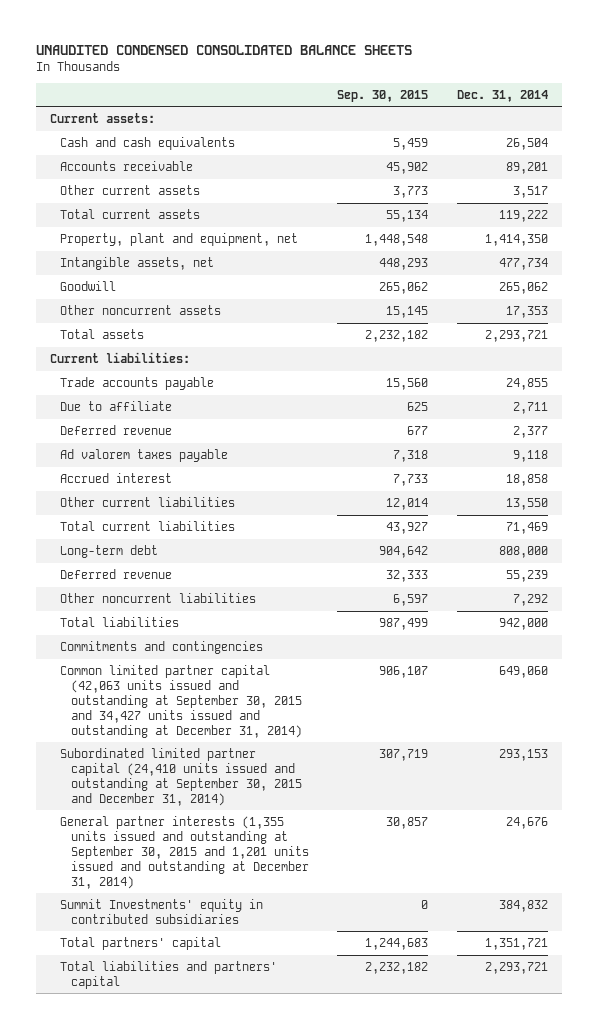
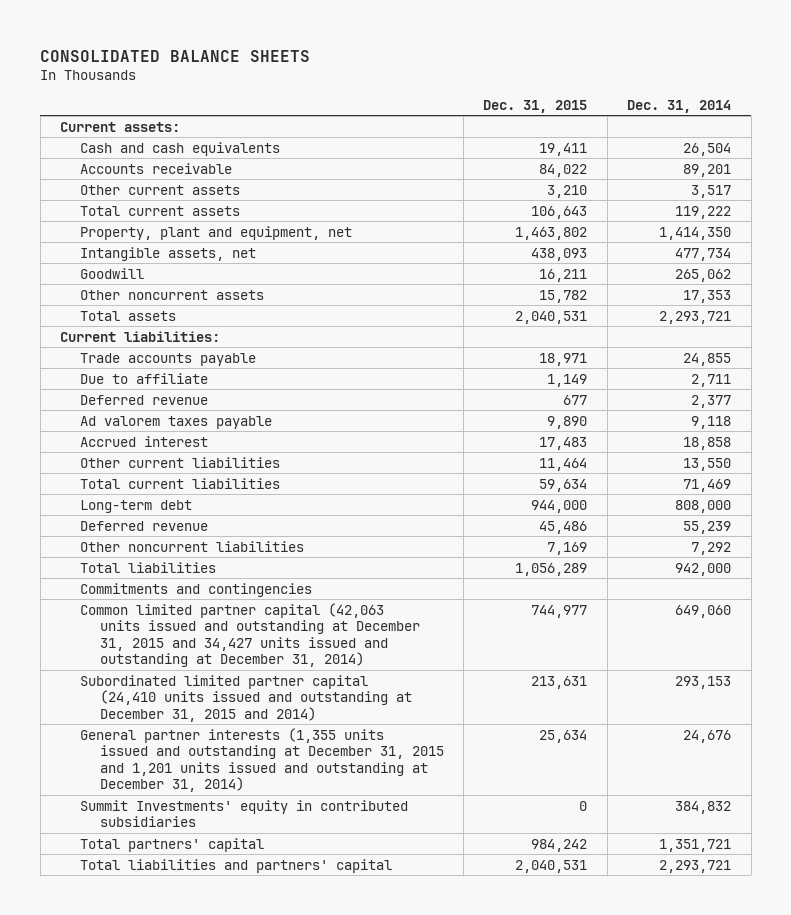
[35,44,412,55] UNAUDITED CONDENSED CONSOLIDATED BALANCE SHEETS -> [40,49,311,62] CONSOLIDATED BALANCE SHEETS
[337,89,429,102] Sep. 30, 2015 -> none
none -> [483,99,588,113] Dec. 31, 2015
[60,664,302,738] Common limited partner capital (42,063 units issued and outstanding at September 30, 2015 and 34,427 units issued and outstanding at December 31, 2014) -> [80,602,420,668] Common limited partner capital (42,063 units issued and outstanding at December 31, 2015 and 34,427 units issued and outstanding at December 31, 2014)
[60,747,302,806] Subordinated limited partner capital (24,410 units issued and outstanding at September 30, 2015 and December 31, 2014) -> [80,674,412,722] Subordinated limited partner capital (24,410 units issued and outstanding at December 31, 2015 and 2014)
[60,815,309,889] General partner interests (1,355 units issued and outstanding at September 30, 2015 and 1,201 units issued and outstanding at December 31, 2014) -> [80,727,444,793] General partner interests (1,355 units issued and outstanding at December 31, 2015 and 1,201 units issued and outstanding at December 31, 2014)

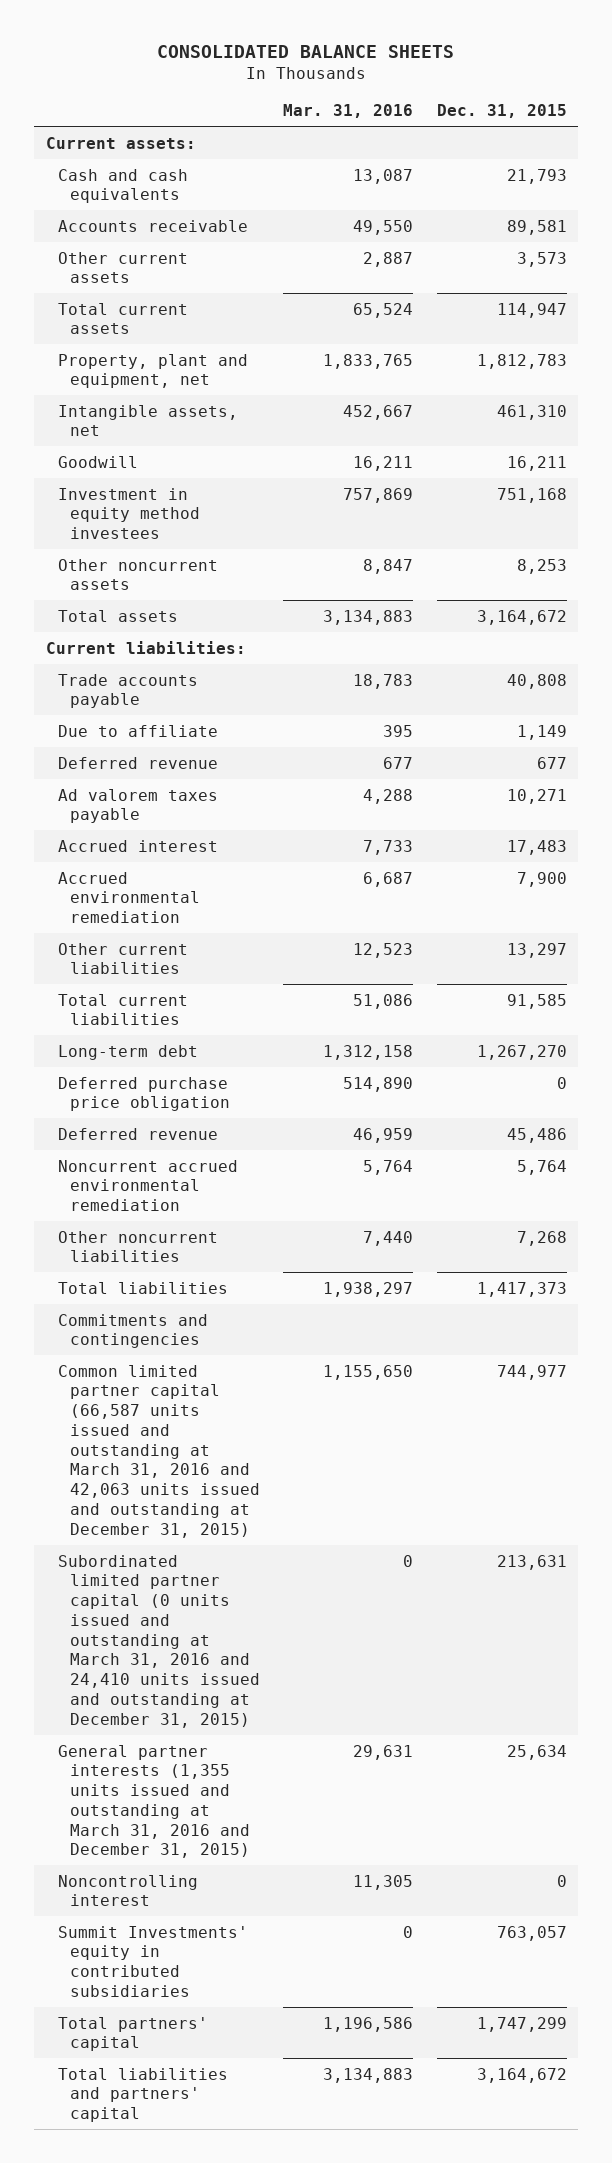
[627,99,732,113] Dec. 31, 2014 -> none
none -> [283,104,414,119] Mar. 31, 2016
[539,142,588,156] 19,411 -> [506,168,567,184] 21,793
[539,163,588,177] 84,022 -> [506,219,567,235] 89,581
[547,184,588,198] 3,210 -> [516,251,567,267] 3,573
[531,205,588,219] 106,643 -> [496,302,567,318] 114,947
[515,226,588,240] 1,463,802 -> [476,353,567,369] 1,812,783
[531,247,588,261] 438,093 -> [496,404,567,420] 461,310
none -> [57,487,200,540] Investment in equity method investees
[539,289,588,303] 15,782 -> [516,558,567,574] 8,253
[515,310,588,324] 2,040,531 -> [476,609,567,625] 3,164,672
[539,352,588,366] 18,971 -> [506,673,567,689] 40,808
[547,415,588,429] 9,890 -> [506,788,567,804] 10,271
none -> [57,871,200,924] Accrued environmental remediation
[539,457,588,471] 11,464 -> [506,942,567,958] 13,297
[539,478,588,492] 59,634 -> [506,993,567,1009] 91,585
[531,499,588,513] 944,000 -> [476,1044,567,1060] 1,267,270
none -> [57,1076,230,1112] Deferred purchase price obligation
none -> [57,1159,238,1212] Noncurrent accrued environmental remediation
[547,541,588,555] 7,169 -> [516,1230,567,1246] 7,268
[515,562,588,576] 1,056,289 -> [476,1281,567,1297] 1,417,373
[80,602,420,668] Common limited partner capital (42,063 units issued and outstanding at December 31, 2015 and 34,427 units issued and outstanding at December 31, 2014) -> [57,1364,260,1538] Common limited partner capital (66,587 units issued and outstanding at March 31, 2016 and 42,063 units issued and outstanding at December 31, 2015)
[80,674,412,722] Subordinated limited partner capital (24,410 units issued and outstanding at December 31, 2015 and 2014) -> [57,1554,260,1728] Subordinated limited partner capital (0 units issued and outstanding at March 31, 2016 and 24,410 units issued and outstanding at December 31, 2015)
[80,727,444,793] General partner interests (1,355 units issued and outstanding at December 31, 2015 and 1,201 units issued and outstanding at December 31, 2014) -> [57,1744,250,1859] General partner interests (1,355 units issued and outstanding at March 31, 2016 and December 31, 2015)
none -> [57,1874,198,1907] Noncontrolling interest
[579,800,588,811] 0 -> [496,1925,567,1941] 763,057
[531,838,588,852] 984,242 -> [476,2016,567,2032] 1,747,299
[515,859,588,873] 2,040,531 -> [476,2067,567,2083] 3,164,672

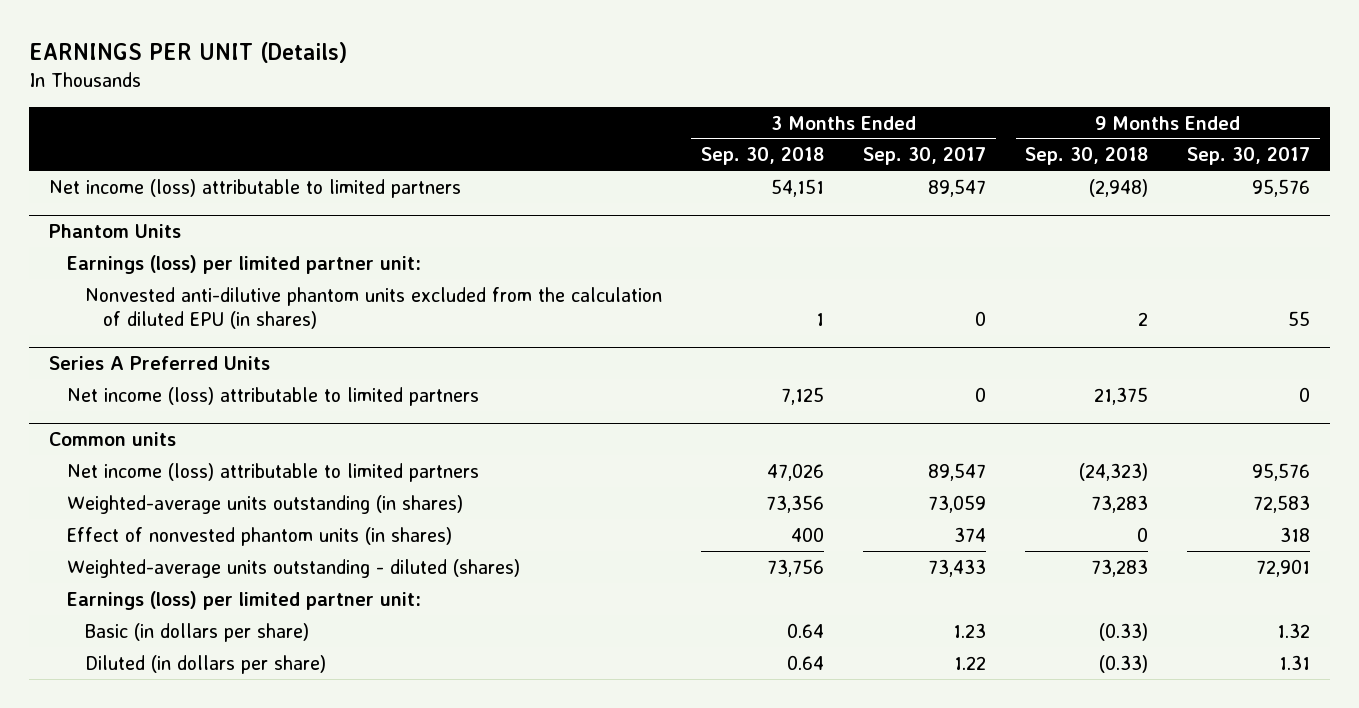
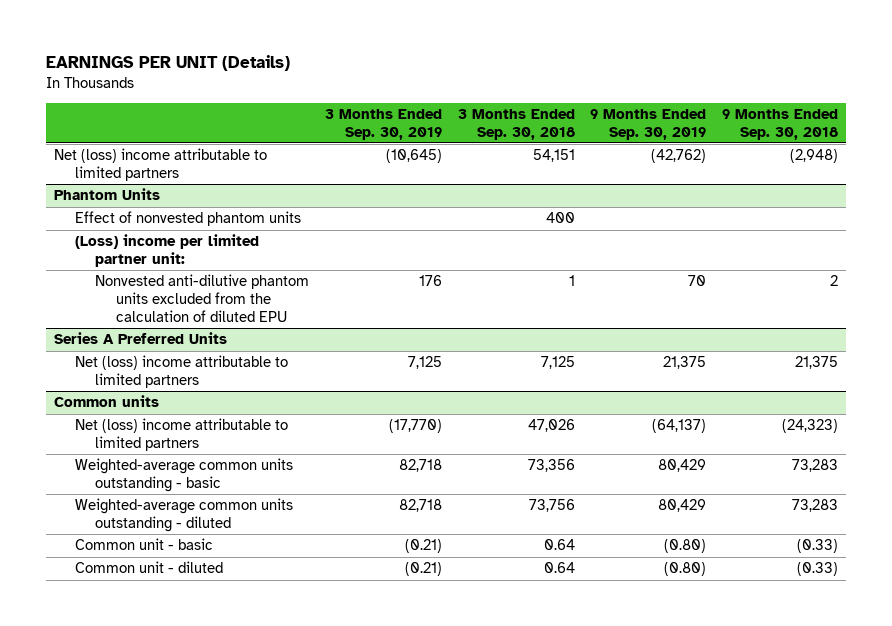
[863,147,987,166] Sep. 30, 2017 -> none
[1187,147,1311,166] Sep. 30, 2017 -> none
none -> [325,108,443,140] 3 Months Ended Sep. 30, 2019
none -> [590,108,707,140] 9 Months Ended Sep. 30, 2019
[48,178,461,198] Net income (loss) attributable to limited partners -> [53,148,267,181] Net (loss) income attributable to limited partners
none -> [74,211,301,227] Effect of nonvested phantom units
[66,254,421,274] Earnings (loss) per limited partner unit: -> [74,234,259,267] (Loss) income per limited partner unit:
[84,286,662,330] Nonvested anti-dilutive phantom units excluded from the calculation of diluted EPU (in shares) -> [95,274,310,322] Nonvested anti-dilutive phantom units excluded from the calculation of diluted EPU
[66,386,479,406] Net income (loss) attributable to limited partners -> [74,355,288,388] Net (loss) income attributable to limited partners
[66,526,452,546] Effect of nonvested phantom units (in shares) -> none
[66,590,421,610] Earnings (loss) per limited partner unit: -> none
[66,462,479,482] Net income (loss) attributable to limited partners -> [74,418,288,451] Net (loss) income attributable to limited partners
[66,494,463,514] Weighted-average units outstanding (in shares) -> [74,458,293,492] Weighted-average common units outstanding - basic
[66,558,520,578] Weighted-average units outstanding - diluted (shares) -> [74,498,293,532] Weighted-average common units outstanding - diluted
[84,622,309,642] Basic (in dollars per share) -> [74,538,213,551] Common unit - basic
[84,654,326,674] Diluted (in dollars per share) -> [74,561,223,574] Common unit - diluted

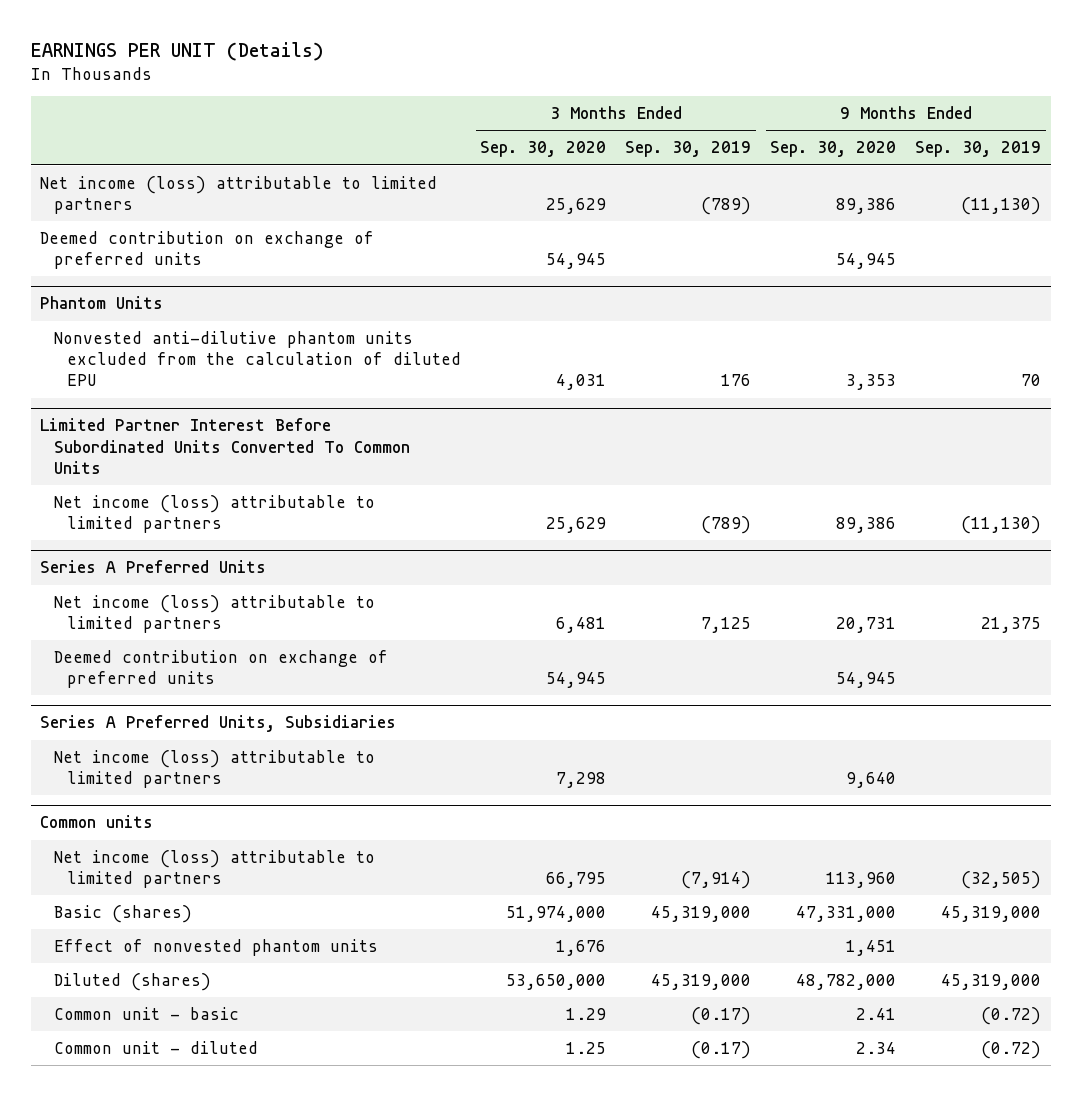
[457,108,575,140] 3 Months Ended Sep. 30, 2018 -> none
[722,108,839,140] 9 Months Ended Sep. 30, 2018 -> none
none -> [480,141,607,158] Sep. 30, 2020
none -> [770,141,897,158] Sep. 30, 2020
[53,148,267,181] Net (loss) income attributable to limited partners -> [40,175,438,215] Net income (loss) attributable to limited partners
[386,149,443,164] (10,645) -> [701,197,752,216] (789)
[651,149,707,164] (42,762) -> [961,197,1042,216] (11,130)
none -> [40,230,375,270] Deemed contribution on exchange of preferred units
[74,211,301,227] Effect of nonvested phantom units -> none
[74,234,259,267] (Loss) income per limited partner unit: -> none
none -> [40,418,410,475] Limited Partner Interest Before Subordinated Units Converted To Common Units
none -> [53,494,375,534] Net income (loss) attributable to limited partners
[74,355,288,388] Net (loss) income attributable to limited partners -> [53,594,375,634] Net income (loss) attributable to limited partners
none -> [53,649,388,689] Deemed contribution on exchange of preferred units
none -> [40,715,397,733] Series A Preferred Units, Subsidiaries
none -> [53,749,375,789] Net income (loss) attributable to limited partners
[74,458,293,492] Weighted-average common units outstanding - basic -> none
[74,498,293,532] Weighted-average common units outstanding - diluted -> none
[74,418,288,451] Net (loss) income attributable to limited partners -> [53,849,375,889] Net income (loss) attributable to limited partners
[389,419,443,434] (17,770) -> [681,871,752,890] (7,914)
[652,419,707,434] (64,137) -> [961,871,1042,890] (32,505)
none -> [53,904,192,923] Basic (shares)
none -> [53,938,378,956] Effect of nonvested phantom units
none -> [53,972,211,991] Diluted (shares)
[405,539,443,554] (0.21) -> [691,1006,752,1025] (0.17)
[664,539,707,554] (0.80) -> [981,1006,1042,1025] (0.72)
[405,562,443,577] (0.21) -> [691,1040,752,1059] (0.17)
[664,562,707,577] (0.80) -> [981,1040,1042,1059] (0.72)

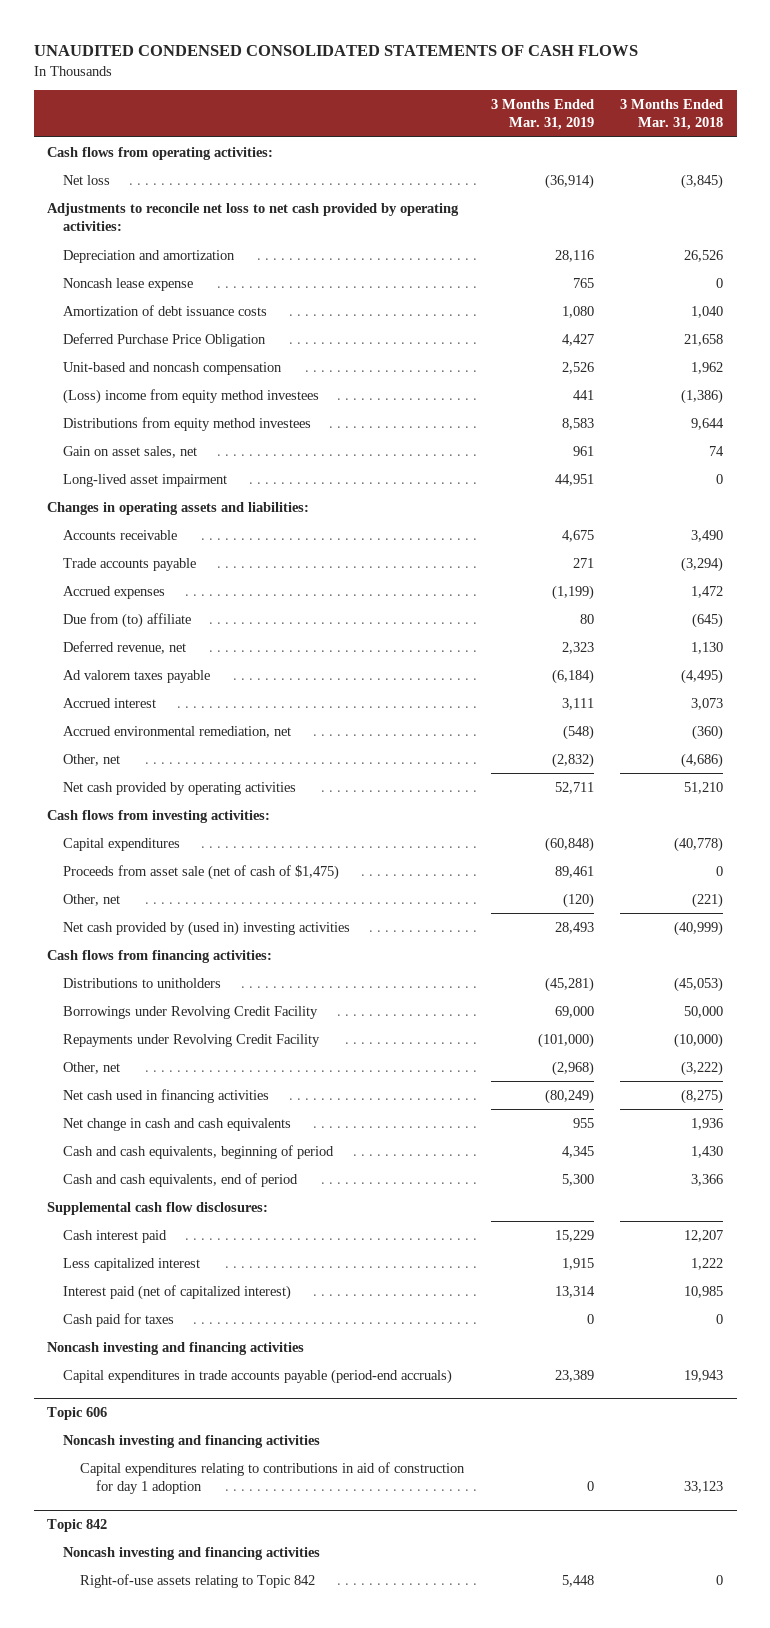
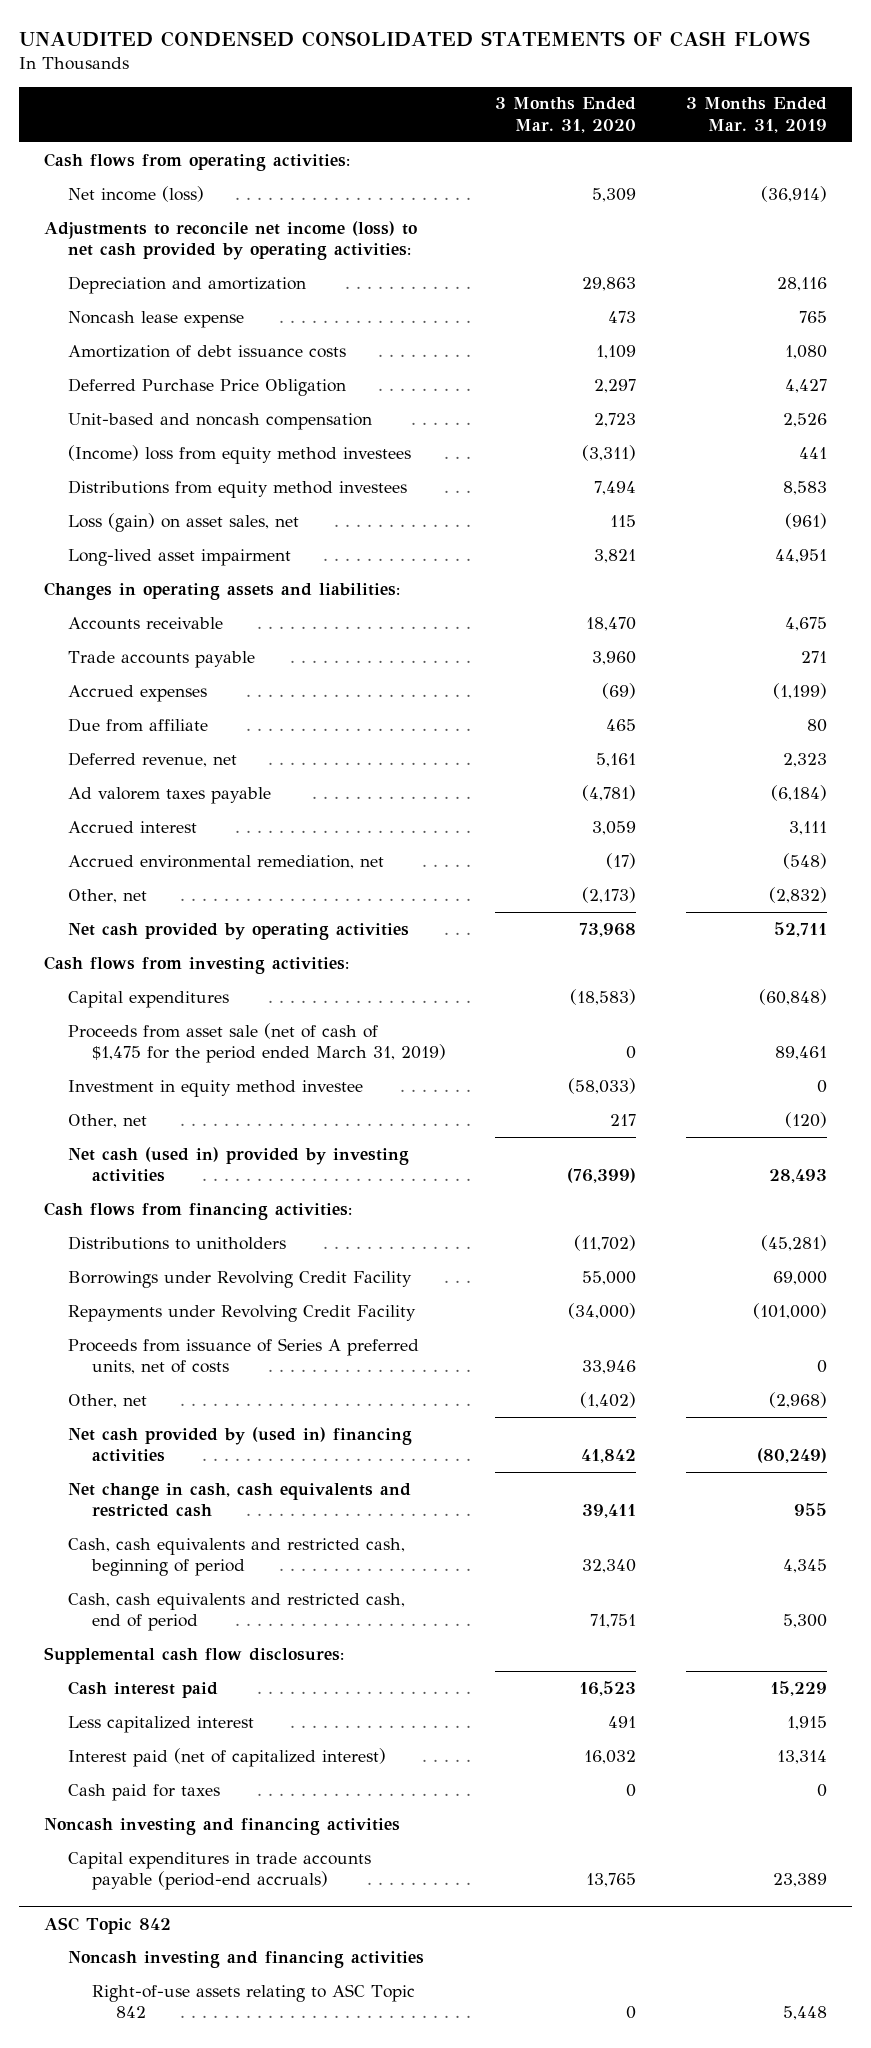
[620,98,724,131] 3 Months Ended Mar. 31, 2018 -> none
none -> [495,97,637,134] 3 Months Ended Mar. 31, 2020
[63,174,111,185] Net loss -> [67,185,204,202] Net income (loss)
[46,202,459,232] Adjustments to reconcile net loss to net cash provided by operating activities: -> [43,220,417,261] Adjustments to reconcile net income (loss) to net cash provided by operating activities:
[63,388,320,404] (Loss) income from equity method investees -> [67,444,411,464] (Income) loss from equity method investees
[63,445,198,458] Gain on asset sales, net -> [67,512,299,532] Loss (gain) on asset sales, net
[572,445,594,456] 961 -> [784,512,827,529] (961)
[63,612,192,628] Due from (to) affiliate -> [67,717,208,732] Due from affiliate
[63,864,340,880] Proceeds from asset sale (net of cash of $1,475) -> [67,1022,446,1064] Proceeds from asset sale (net of cash of $1,475 for the period ended March 31, 2019)
none -> [67,1079,363,1097] Investment in equity method investee
[63,920,351,936] Net cash provided by (used in) investing activities -> [67,1146,409,1183] Net cash (used in) provided by investing activities
none -> [67,1337,419,1375] Proceeds from issuance of Series A preferred units, net of costs
[63,1088,270,1103] Net cash used in financing activities -> [67,1426,412,1463] Net cash provided by (used in) financing activities
[63,1117,292,1131] Net change in cash and cash equivalents -> [67,1482,411,1518] Net change in cash, cash equivalents and restricted cash
[63,1144,335,1159] Cash and cash equivalents, beginning of period -> [67,1537,405,1577] Cash, cash equivalents and restricted cash, beginning of period
[63,1172,299,1187] Cash and cash equivalents, end of period -> [67,1592,405,1632] Cash, cash equivalents and restricted cash, end of period
[46,1406,107,1420] Topic 606 -> none
[63,1434,321,1448] Noncash investing and financing activities -> none
[79,1461,465,1495] Capital expenditures relating to contributions in aid of construction for day 1 adoption -> none
[46,1518,107,1532] Topic 842 -> [43,1916,171,1934] ASC Topic 842
[79,1573,315,1588] Right-of-use assets relating to Topic 842 -> [91,1983,415,2019] Right-of-use assets relating to ASC Topic 842

